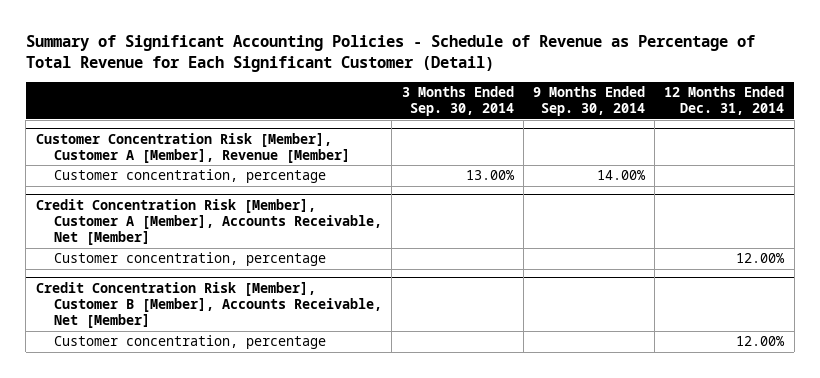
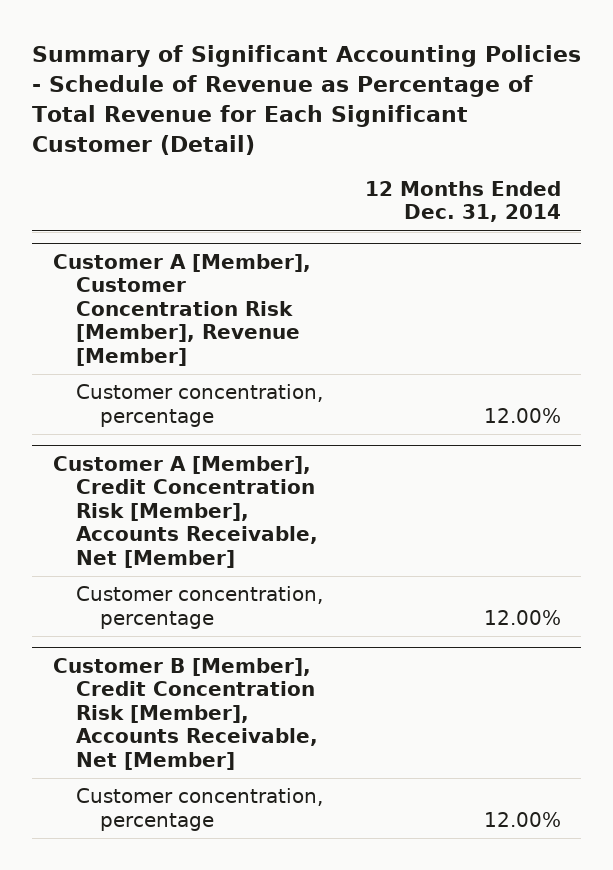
[401,85,514,117] 3 Months Ended Sep. 30, 2014 -> none
[532,85,645,117] 9 Months Ended Sep. 30, 2014 -> none
[54,169,327,184] Customer concentration, percentage -> none
[35,198,383,246] Credit Concentration Risk [Member], Customer A [Member], Accounts Receivable, Net [Member] -> none
[35,132,351,163] Customer Concentration Risk [Member], Customer A [Member], Revenue [Member] -> [52,253,311,366] Customer A [Member], Customer Concentration Risk [Member], Revenue [Member]
[35,281,383,329] Credit Concentration Risk [Member], Customer B [Member], Accounts Receivable, Net [Member] -> [52,455,319,568] Customer A [Member], Credit Concentration Risk [Member], Accounts Receivable, Net [Member]
none -> [52,657,319,770] Customer B [Member], Credit Concentration Risk [Member], Accounts Receivable, Net [Member]
none -> [76,788,324,831] Customer concentration, percentage

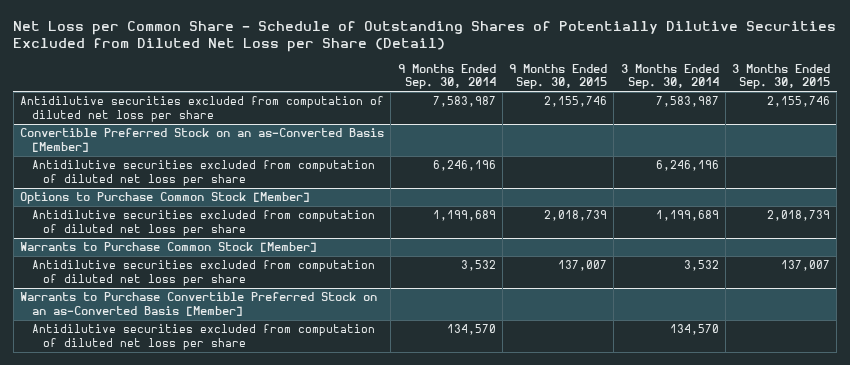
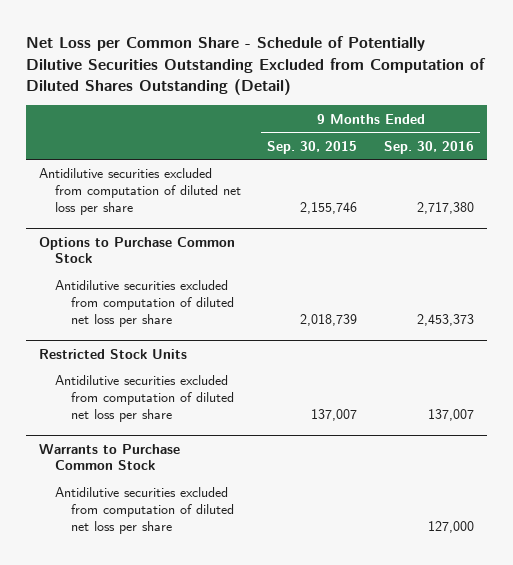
[13,20,837,53] Net Loss per Common Share - Schedule of Outstanding Shares of Potentially Dilutive Securities Excluded from Diluted Net Loss per Share (Detail) -> [25,35,486,96] Net Loss per Common Share - Schedule of Potentially Dilutive Securities Outstanding Excluded from Computation of Diluted Shares Outstanding (Detail)
[397,63,496,90] 9 Months Ended Sep. 30, 2014 -> none
[620,63,719,90] 3 Months Ended Sep. 30, 2014 -> none
[732,63,831,90] 3 Months Ended Sep. 30, 2015 -> none
none -> [383,140,474,154] Sep. 30, 2016
[20,128,385,152] Convertible Preferred Stock on an as-Converted Basis [Member] -> none
[31,160,375,186] Antidilutive securities excluded from computation of diluted net loss per share -> none
[20,192,311,205] Options to Purchase Common Stock [Member] -> [39,236,236,264] Options to Purchase Common Stock
[20,242,318,253] Warrants to Purchase Common Stock [Member] -> none
none -> [39,348,188,359] Restricted Stock Units
[20,292,378,316] Warrants to Purchase Convertible Preferred Stock on an as-Converted Basis [Member] -> none
none -> [39,443,181,471] Warrants to Purchase Common Stock

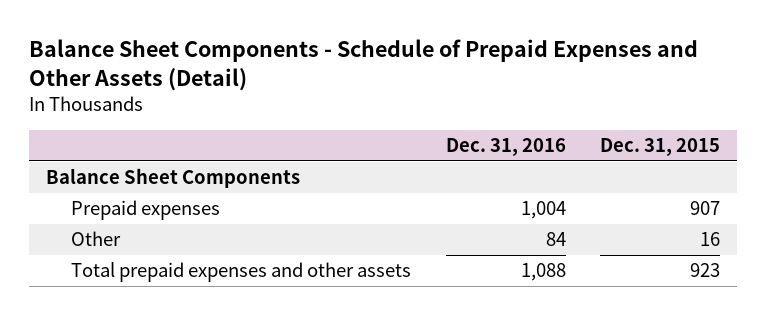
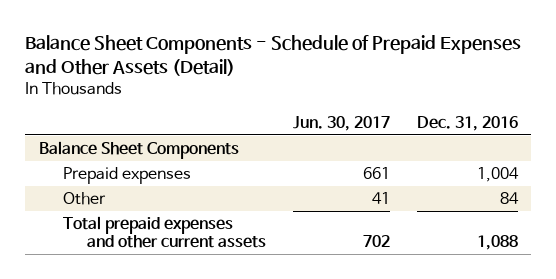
[600,138,721,157] Dec. 31, 2015 -> none
none -> [292,115,390,131] Jun. 30, 2017
[70,262,411,283] Total prepaid expenses and other assets -> [62,216,267,248] Total prepaid expenses and other current assets

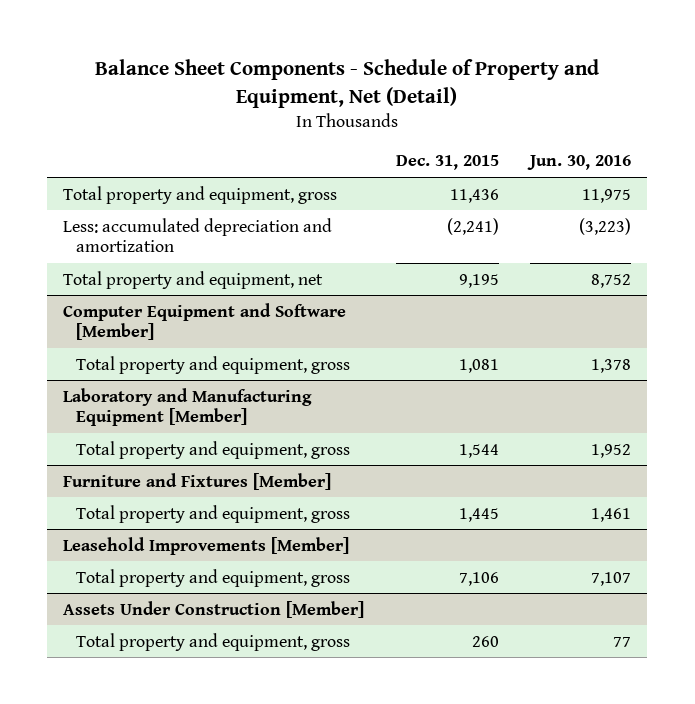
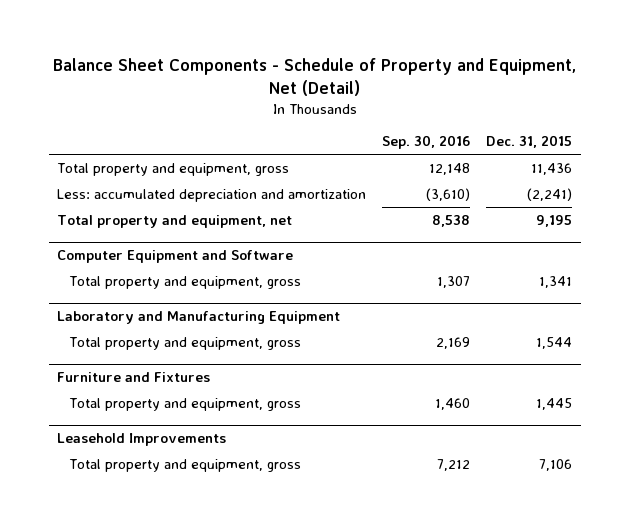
[527,155,632,171] Jun. 30, 2016 -> none
none -> [382,135,471,150] Sep. 30, 2016
[63,302,347,341] Computer Equipment and Software [Member] -> [56,250,293,264] Computer Equipment and Software
[458,358,499,373] 1,081 -> [539,275,573,288] 1,341
[63,387,313,427] Laboratory and Manufacturing Equipment [Member] -> [56,311,340,325] Laboratory and Manufacturing Equipment
[63,472,332,490] Furniture and Fixtures [Member] -> [56,372,210,383] Furniture and Fixtures
[63,536,350,555] Leasehold Improvements [Member] -> [56,433,226,447] Leasehold Improvements
[63,600,365,618] Assets Under Construction [Member] -> none
[75,632,350,651] Total property and equipment, gross -> none

